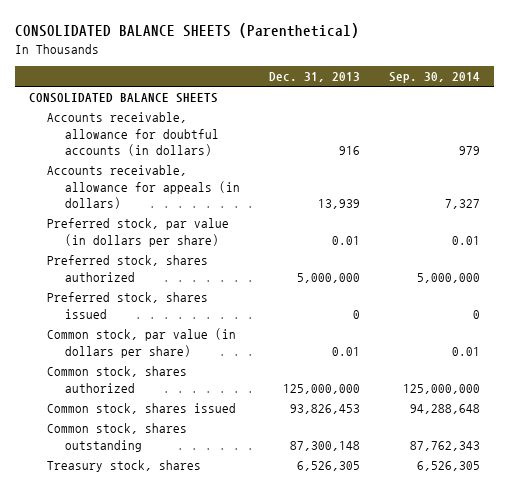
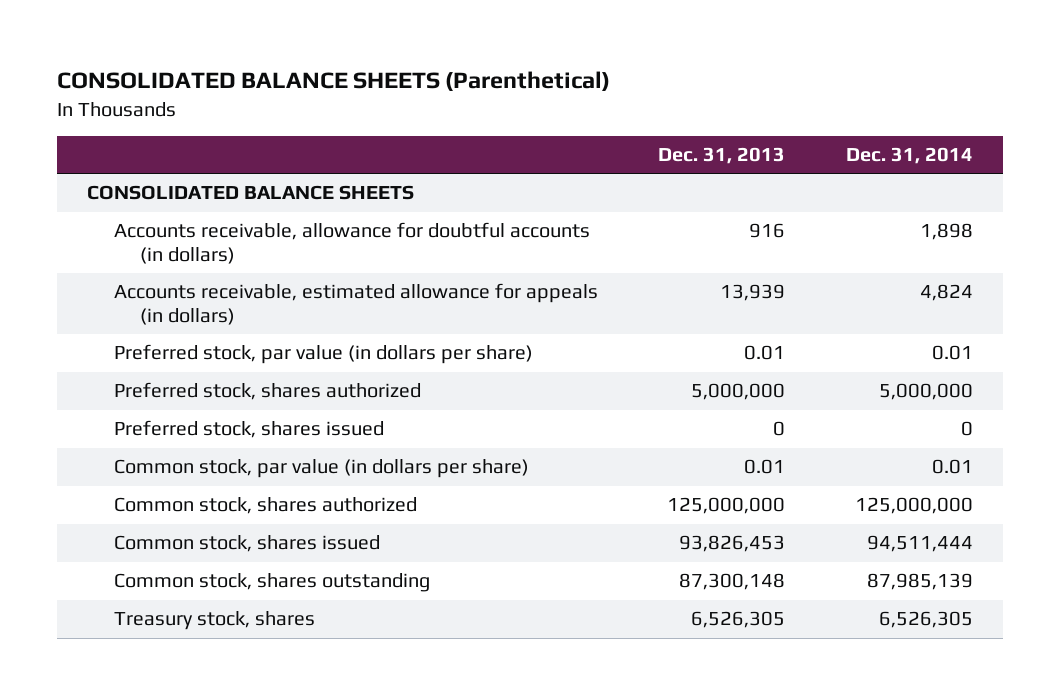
[388,71,480,83] Sep. 30, 2014 -> none
none -> [845,147,973,165] Dec. 31, 2014
[47,165,240,209] Accounts receivable, allowance for appeals (in dollars) -> [113,283,598,326] Accounts receivable, estimated allowance for appeals (in dollars)

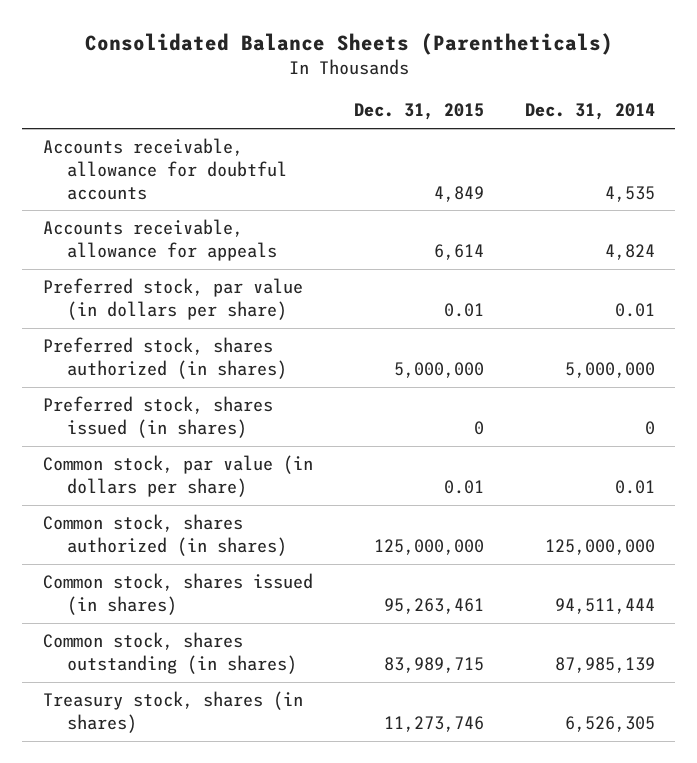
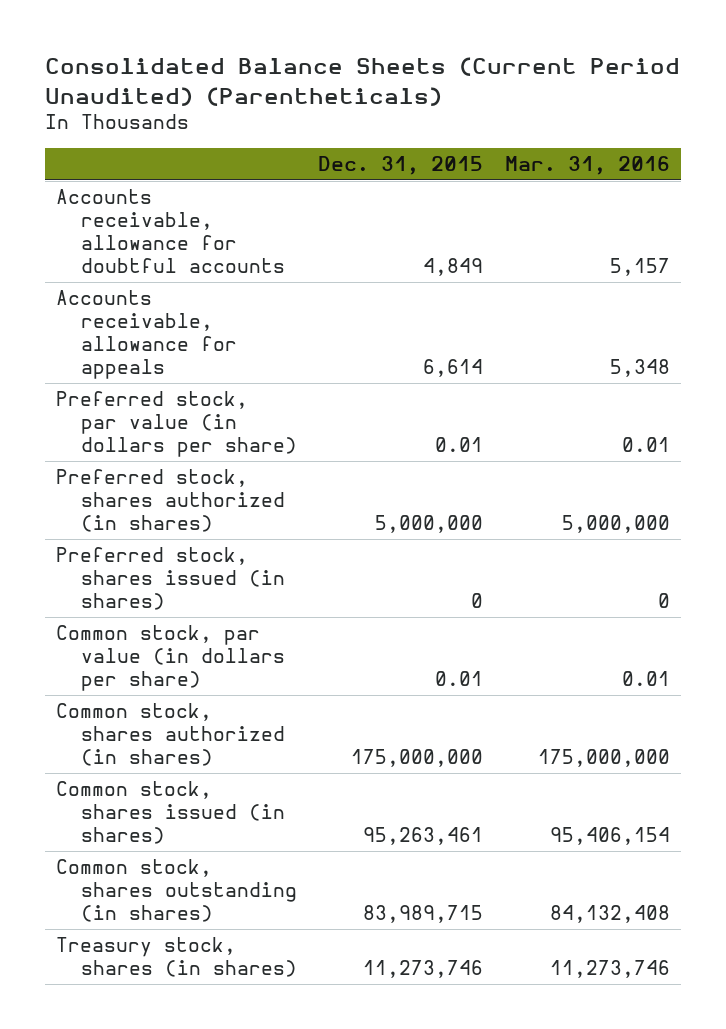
[84,33,613,56] Consolidated Balance Sheets (Parentheticals) -> [45,57,681,106] Consolidated Balance Sheets (Current Period Unaudited) (Parentheticals)
[524,103,655,121] Dec. 31, 2014 -> none
none -> [504,156,670,176] Mar. 31, 2016
[373,538,484,555] 125,000,000 -> [351,748,484,767] 175,000,000

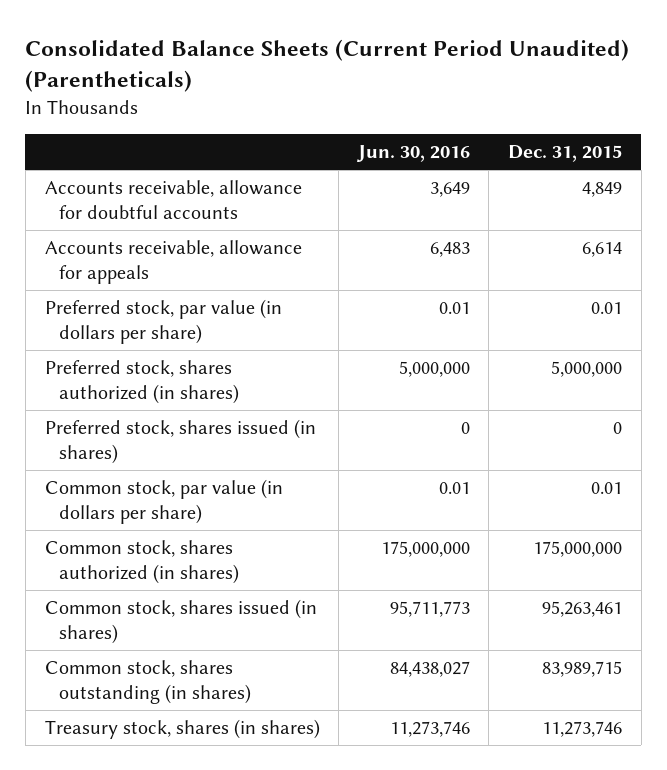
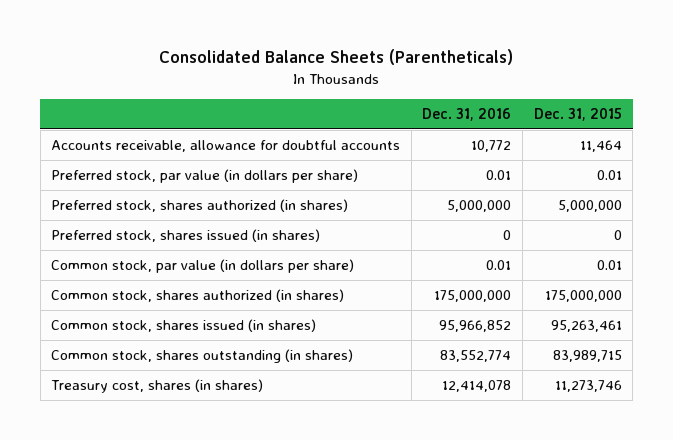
[25,39,630,93] Consolidated Balance Sheets (Current Period Unaudited) (Parentheticals) -> [159,49,514,66] Consolidated Balance Sheets (Parentheticals)
[355,145,470,163] Jun. 30, 2016 -> none
none -> [422,107,512,121] Dec. 31, 2016
[44,239,302,285] Accounts receivable, allowance for appeals -> none
[581,181,622,197] 4,849 -> [579,140,622,153] 11,464
[44,718,320,739] Treasury stock, shares (in shares) -> [51,379,264,394] Treasury cost, shares (in shares)

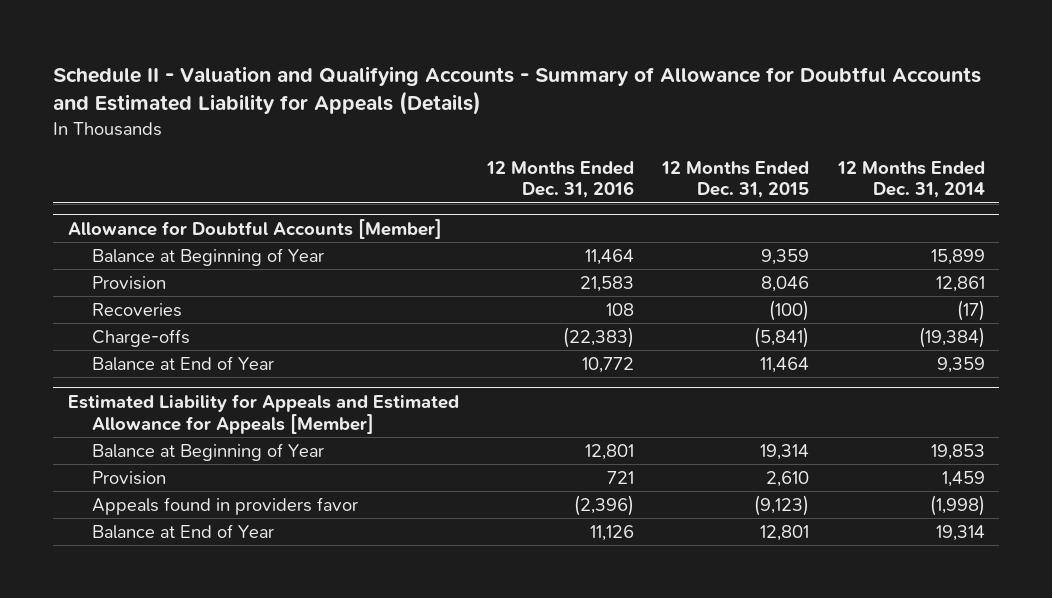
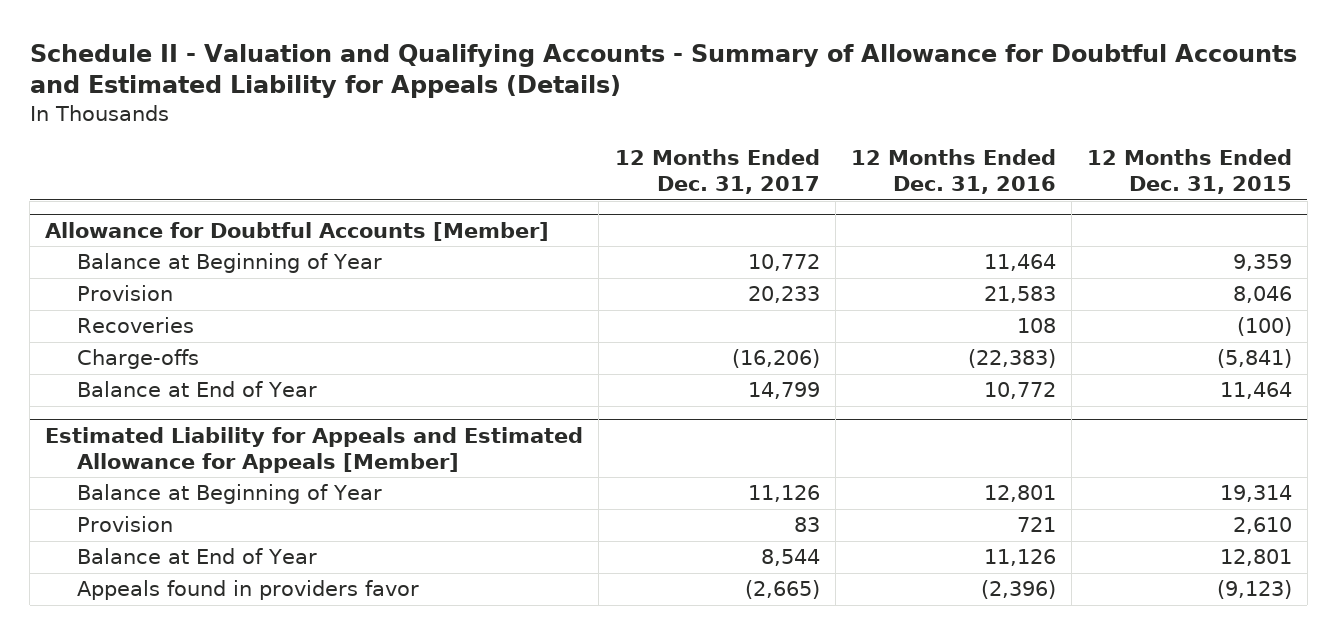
[836,160,985,199] 12 Months Ended Dec. 31, 2014 -> none
none -> [614,149,820,195] 12 Months Ended Dec. 31, 2017
[92,496,359,515] Appeals found in providers favor -> [76,580,419,601] Appeals found in providers favor

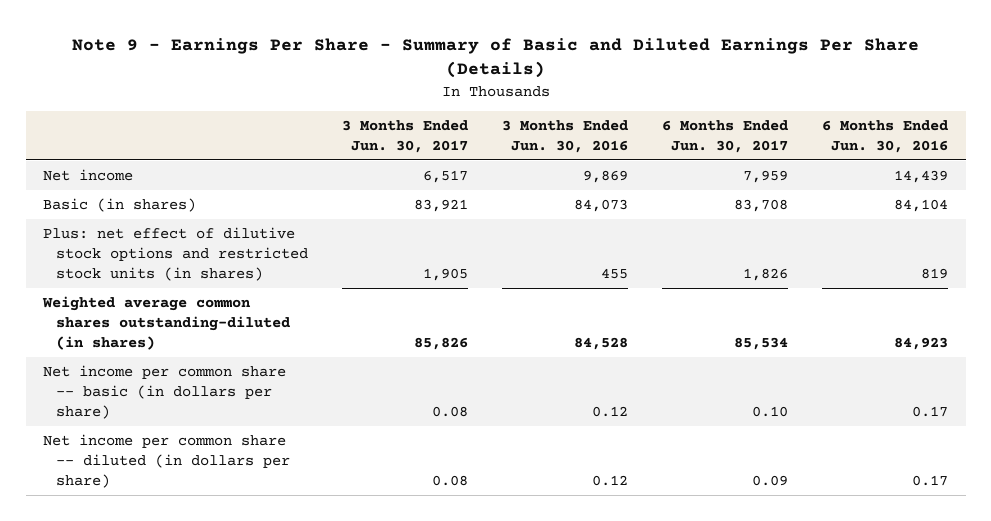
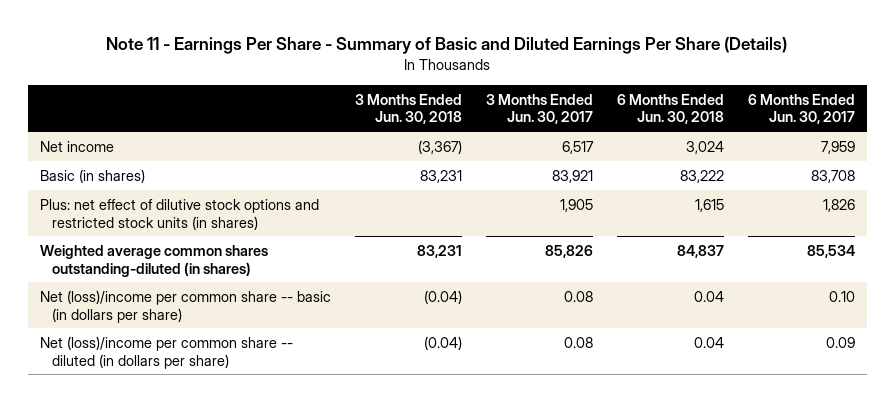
[71,38,919,79] Note 9 - Earnings Per Share - Summary of Basic and Diluted Earnings Per Share (Details) -> [106,37,788,55] Note 11 - Earnings Per Share - Summary of Basic and Diluted Earnings Per Share (Details)
[502,120,629,154] 3 Months Ended Jun. 30, 2016 -> none
[822,120,949,154] 6 Months Ended Jun. 30, 2016 -> none
none -> [354,93,462,125] 3 Months Ended Jun. 30, 2018
none -> [616,93,724,125] 6 Months Ended Jun. 30, 2018
[42,364,286,419] Net income per common share -- basic (in dollars per share) -> [39,289,331,323] Net (loss)/income per common share -- basic (in dollars per share)
[42,433,291,488] Net income per common share -- diluted (in dollars per share) -> [39,335,293,369] Net (loss)/income per common share -- diluted (in dollars per share)

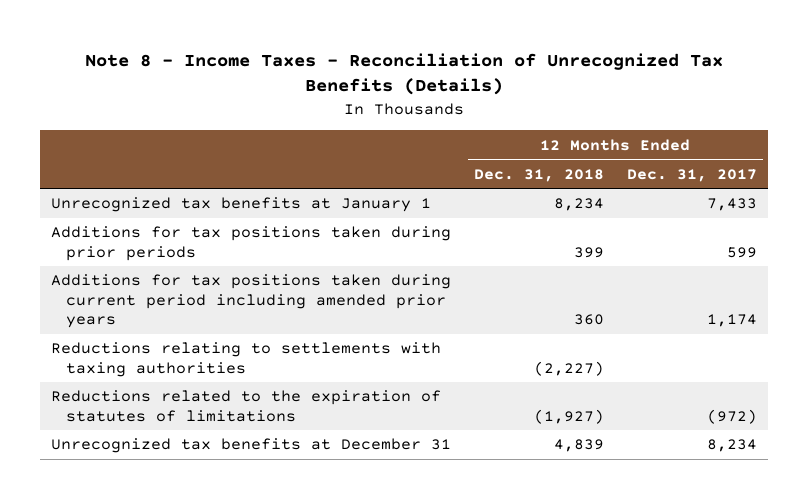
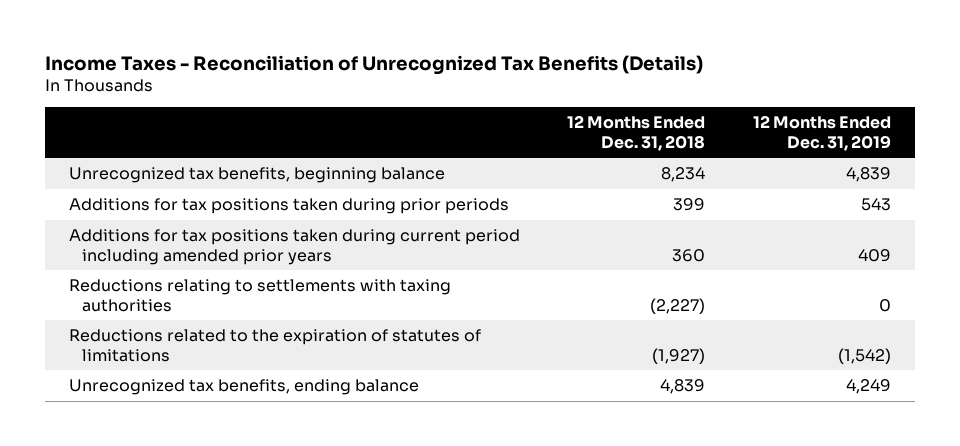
[85,52,724,96] Note 8 - Income Taxes - Reconciliation of Unrecognized Tax Benefits (Details) -> [45,54,704,75] Income Taxes - Reconciliation of Unrecognized Tax Benefits (Details)
[626,168,757,182] Dec. 31, 2017 -> none
none -> [752,115,891,151] 12 Months Ended Dec. 31, 2019
[51,197,432,213] Unrecognized tax benefits at January 1 -> [68,167,445,184] Unrecognized tax benefits, beginning balance
[51,438,452,454] Unrecognized tax benefits at December 31 -> [68,379,419,396] Unrecognized tax benefits, ending balance

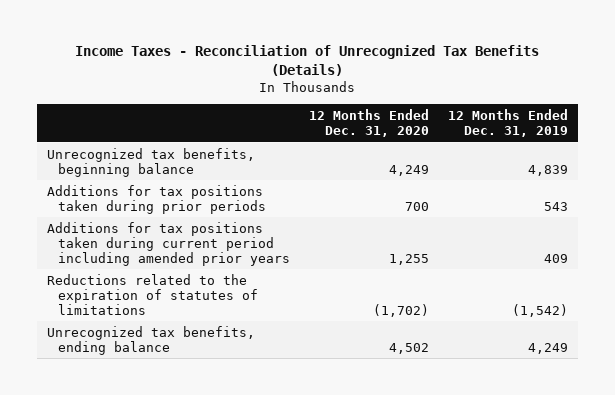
[567,115,706,151] 12 Months Ended Dec. 31, 2018 -> none
none -> [308,109,429,138] 12 Months Ended Dec. 31, 2020
[68,279,451,312] Reductions relating to settlements with taxing authorities -> none

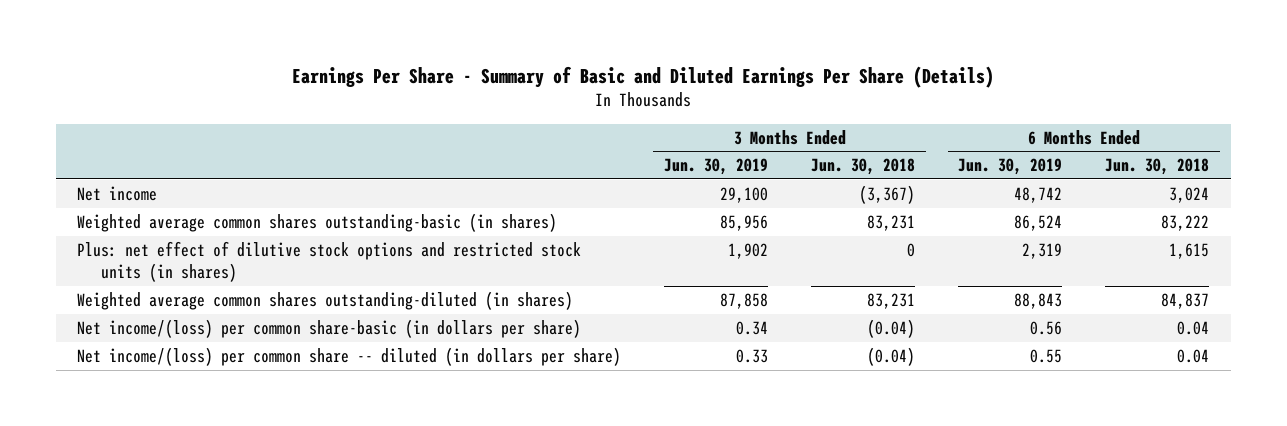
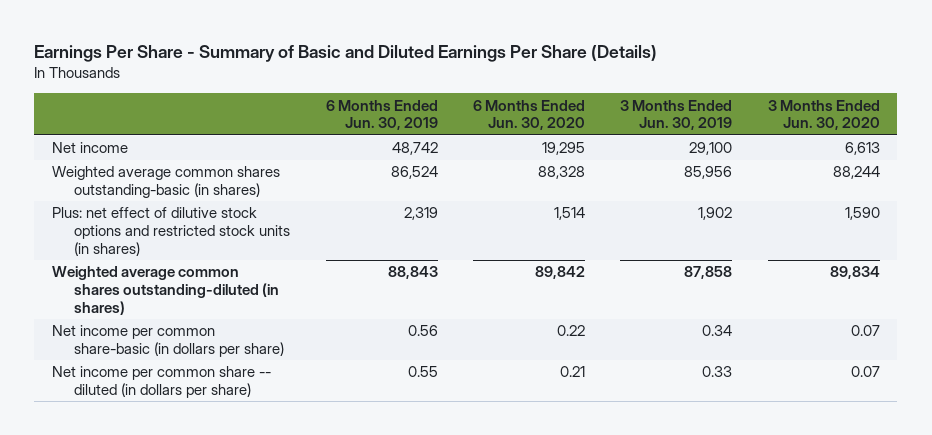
[811,158,916,176] Jun. 30, 2018 -> none
[1105,158,1210,176] Jun. 30, 2018 -> none
none -> [472,99,585,131] 6 Months Ended Jun. 30, 2020
none -> [767,99,880,131] 3 Months Ended Jun. 30, 2020
[77,318,582,338] Net income/(loss) per common share-basic (in dollars per share) -> [51,325,285,358] Net income per common share-basic (in dollars per share)
[77,346,622,366] Net income/(loss) per common share -- diluted (in dollars per share) -> [51,366,271,399] Net income per common share -- diluted (in dollars per share)

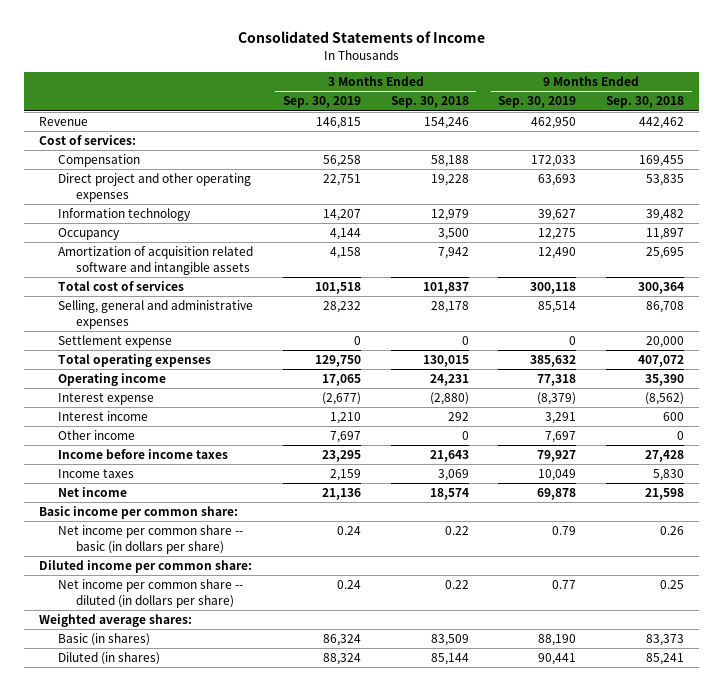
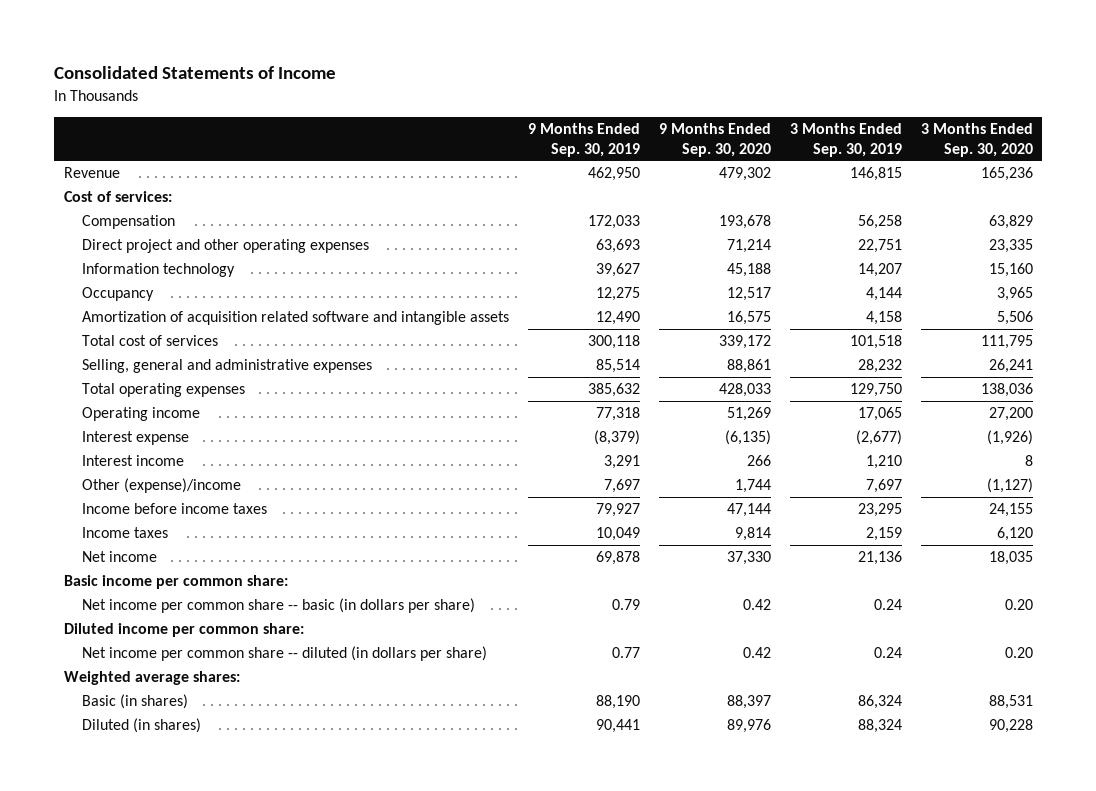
[390,96,469,109] Sep. 30, 2018 -> none
[606,96,685,109] Sep. 30, 2018 -> none
none -> [658,122,771,157] 9 Months Ended Sep. 30, 2020
none -> [920,122,1033,157] 3 Months Ended Sep. 30, 2020
[57,335,172,349] Settlement expense -> none
[57,430,135,441] Other income -> [81,478,241,494] Other (expense)/income

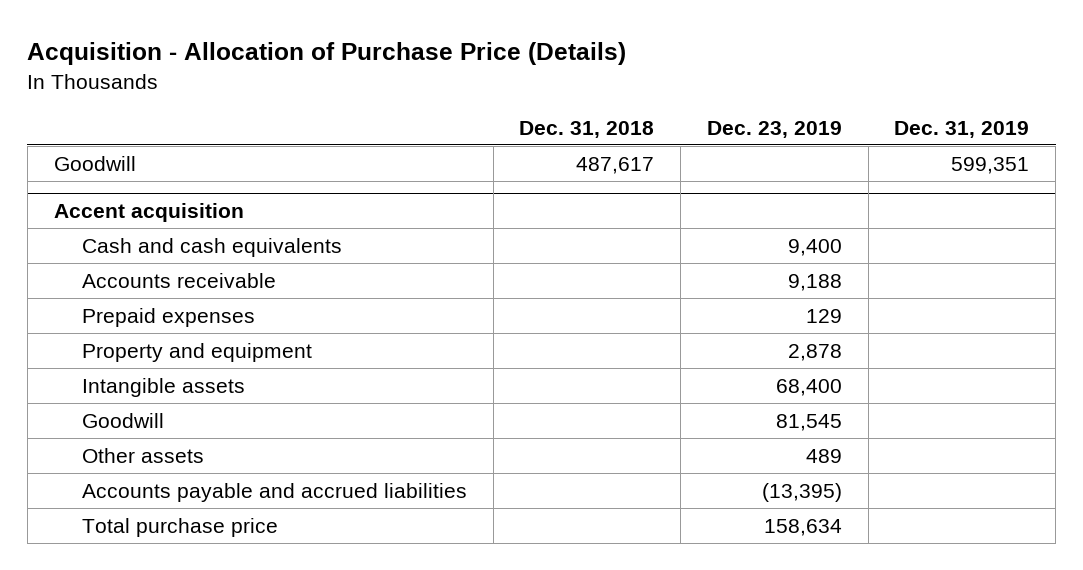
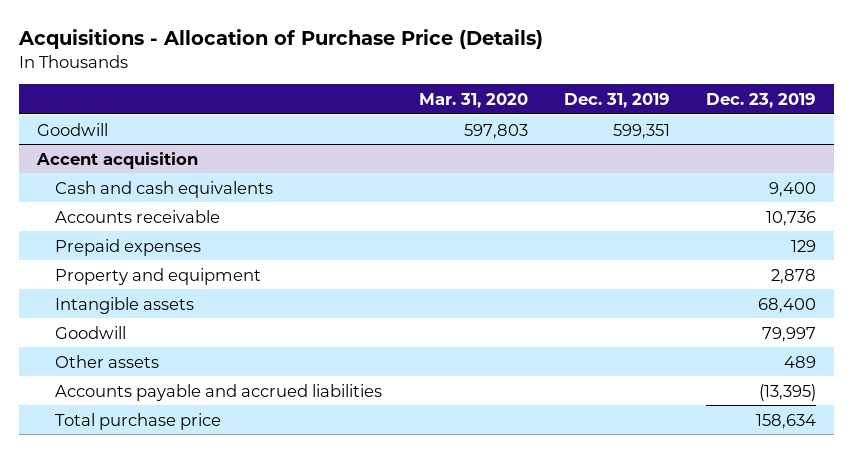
[27,42,627,66] Acquisition - Allocation of Purchase Price (Details) -> [17,28,543,49] Acquisitions - Allocation of Purchase Price (Details)
[519,120,655,138] Dec. 31, 2018 -> none
none -> [418,92,528,108] Mar. 31, 2020
[787,273,842,291] 9,188 -> [766,210,817,226] 10,736
[775,413,842,431] 81,545 -> [762,326,817,342] 79,997

